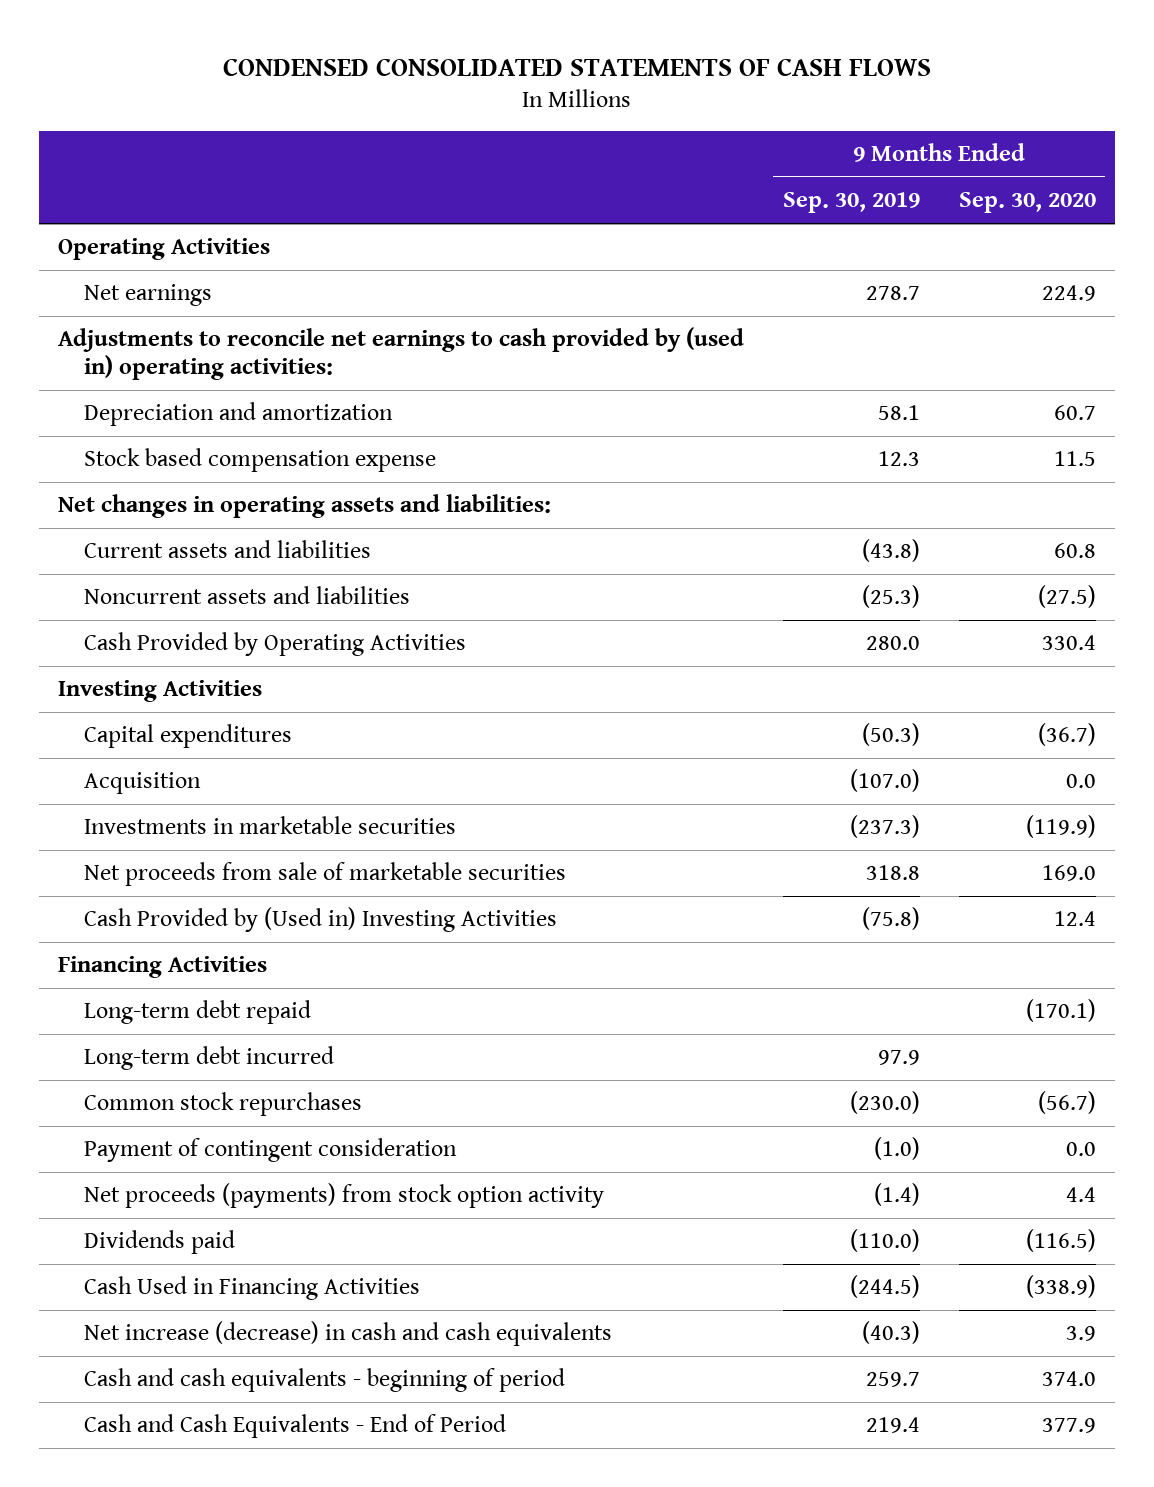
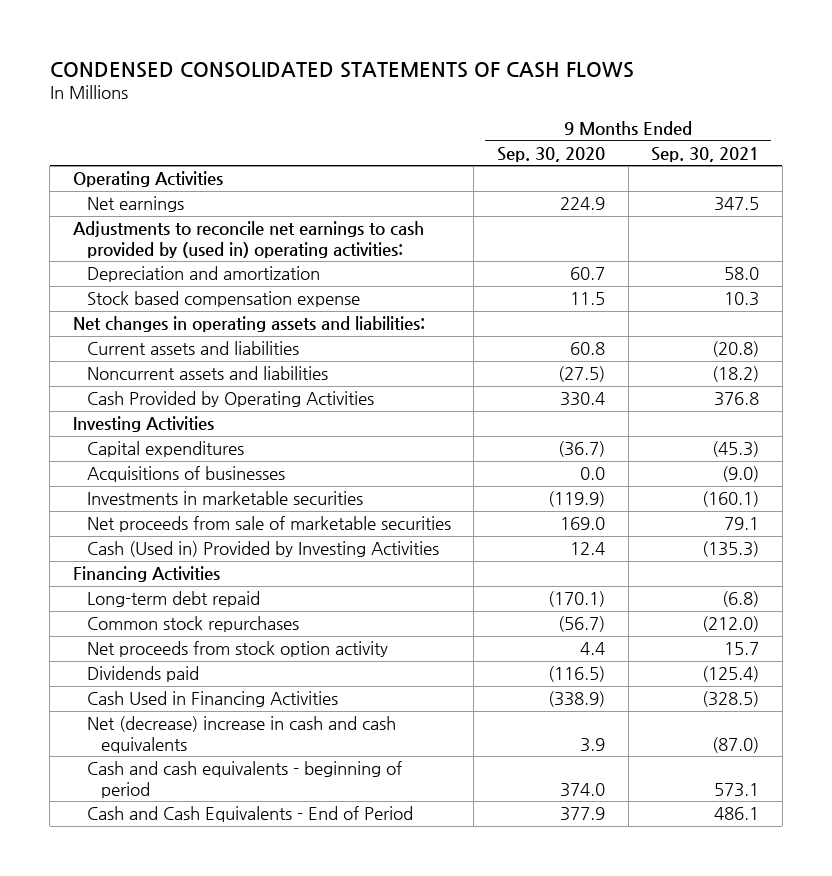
[782,192,920,214] Sep. 30, 2019 -> none
none -> [651,146,760,162] Sep. 30, 2021
[84,772,202,795] Acquisition -> [86,466,285,483] Acquisitions of businesses
[84,907,558,933] Cash Provided by (Used in) Investing Activities -> [86,541,439,558] Cash (Used in) Provided by Investing Activities
[84,1046,335,1071] Long-term debt incurred -> none
[84,1138,458,1163] Payment of contingent consideration -> none
[84,1183,605,1209] Net proceeds (payments) from stock option activity -> [86,641,388,658] Net proceeds from stock option activity
[84,1321,613,1347] Net increase (decrease) in cash and cash equivalents -> [86,716,396,753] Net (decrease) increase in cash and cash equivalents

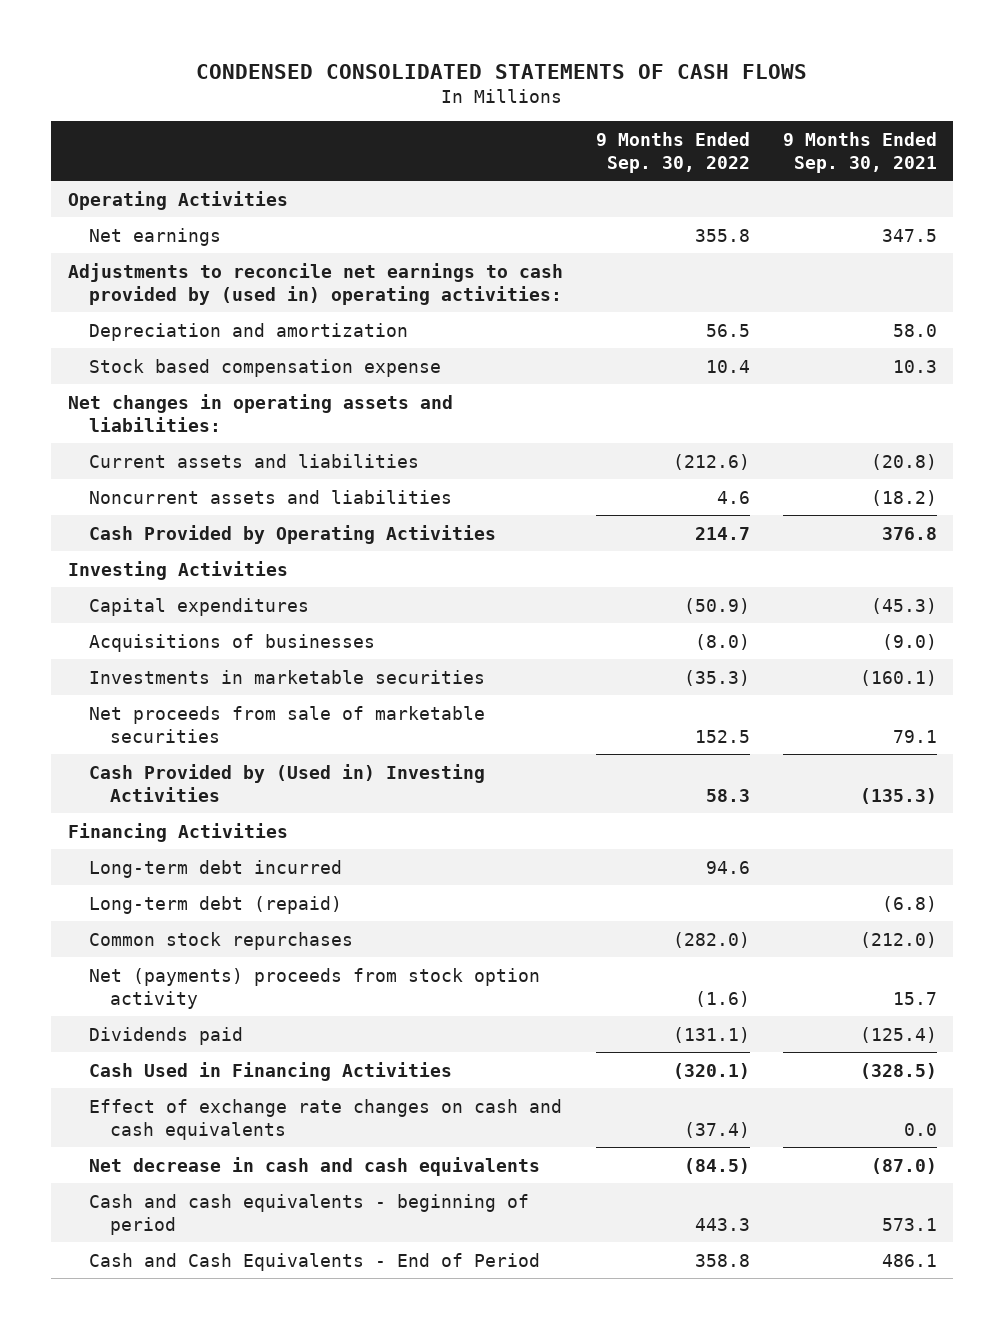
[496,146,605,162] Sep. 30, 2020 -> none
none -> [595,132,750,173] 9 Months Ended Sep. 30, 2022
[86,541,439,558] Cash (Used in) Provided by Investing Activities -> [88,763,485,802] Cash Provided by (Used in) Investing Activities
none -> [88,859,342,878] Long-term debt incurred
[86,591,260,608] Long-term debt repaid -> [88,895,342,914] Long-term debt (repaid)
[86,641,388,658] Net proceeds from stock option activity -> [88,967,540,1009] Net (payments) proceeds from stock option activity
none -> [88,1098,562,1140] Effect of exchange rate changes on cash and cash equivalents
[86,716,396,753] Net (decrease) increase in cash and cash equivalents -> [88,1156,540,1176] Net decrease in cash and cash equivalents

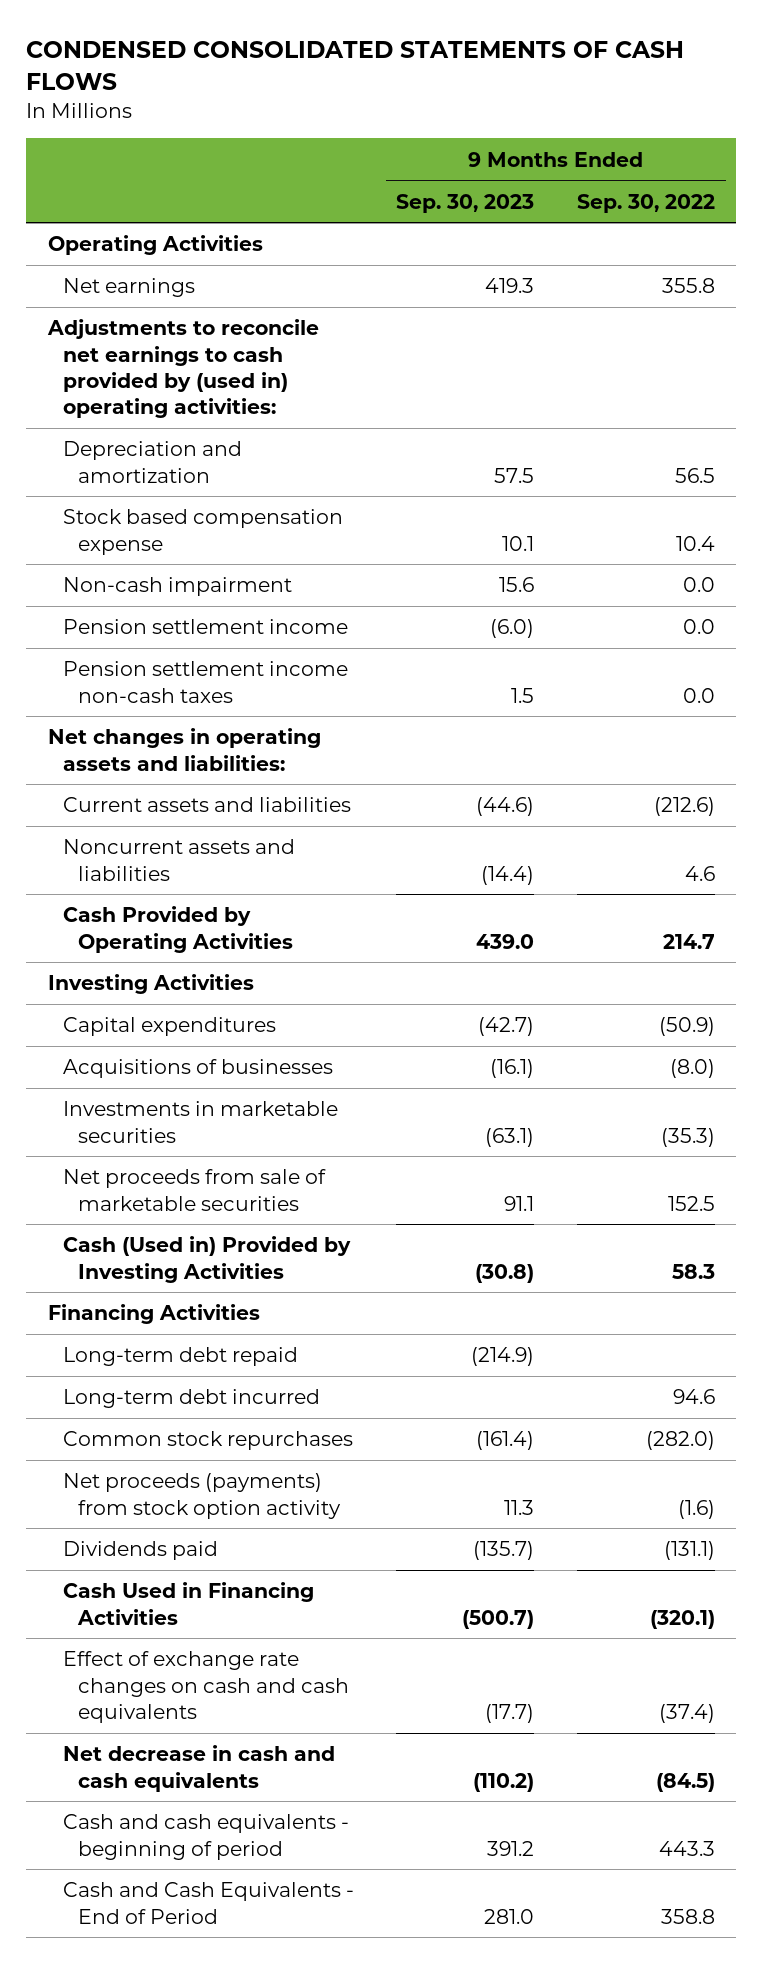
[782,132,937,173] 9 Months Ended Sep. 30, 2021 -> none
none -> [396,193,535,213] Sep. 30, 2023
none -> [62,577,292,597] Non-cash impairment
none -> [62,619,348,635] Pension settlement income
none -> [62,661,348,703] Pension settlement income non-cash taxes
[88,763,485,802] Cash Provided by (Used in) Investing Activities -> [62,1236,351,1283] Cash (Used in) Provided by Investing Activities
none -> [62,1347,298,1367] Long-term debt repaid
[88,895,342,914] Long-term debt (repaid) -> none
[88,967,540,1009] Net (payments) proceeds from stock option activity -> [62,1473,341,1519] Net proceeds (payments) from stock option activity

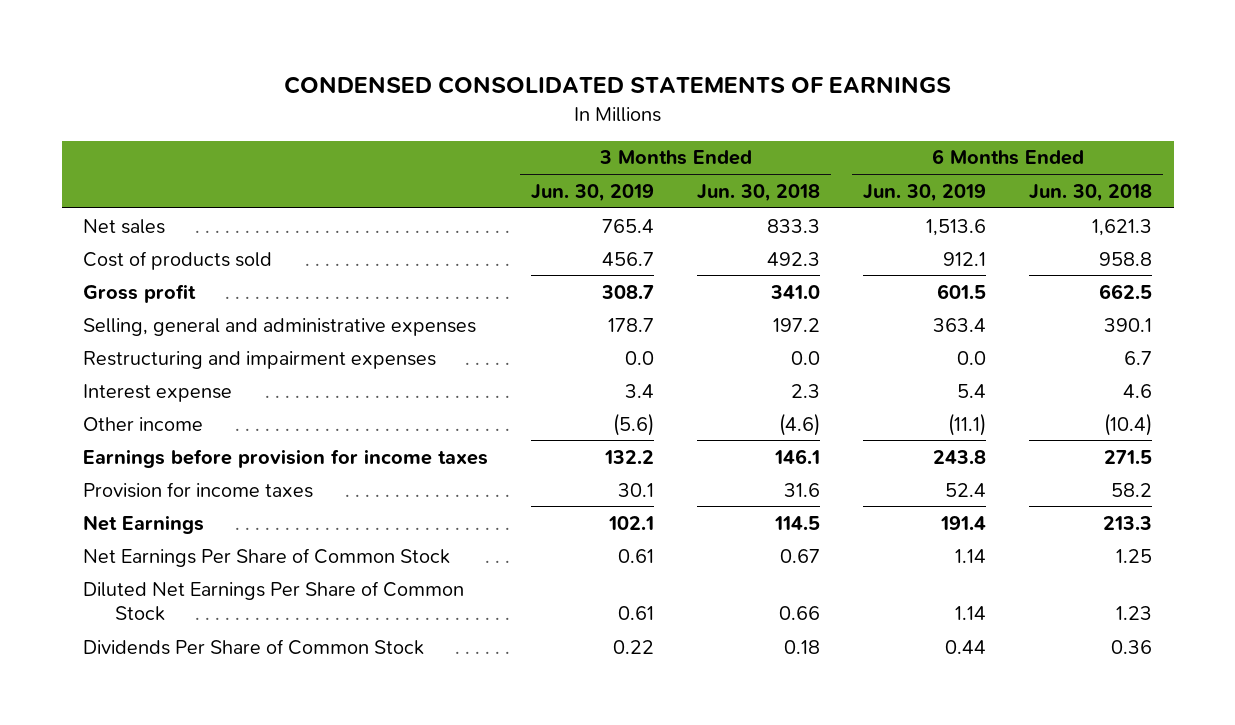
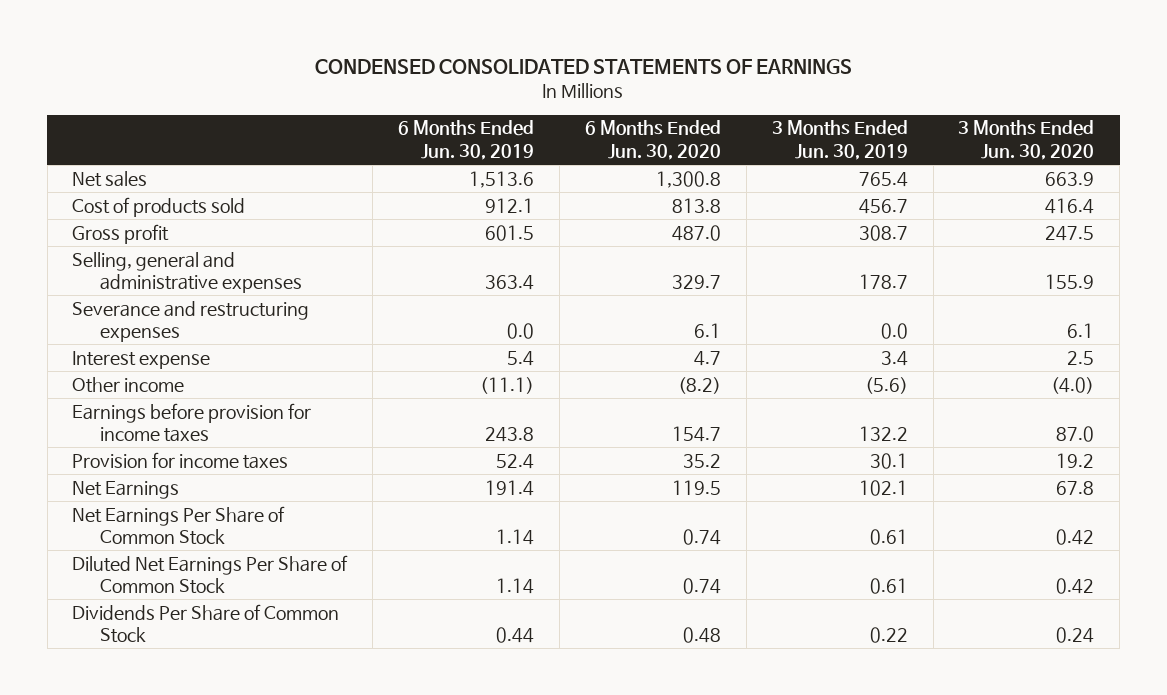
[697,183,821,202] Jun. 30, 2018 -> none
[1029,183,1153,202] Jun. 30, 2018 -> none
none -> [584,120,721,160] 6 Months Ended Jun. 30, 2020
none -> [958,120,1095,160] 3 Months Ended Jun. 30, 2020
[83,350,437,369] Restructuring and impairment expenses -> [72,300,310,343] Severance and restructuring expenses

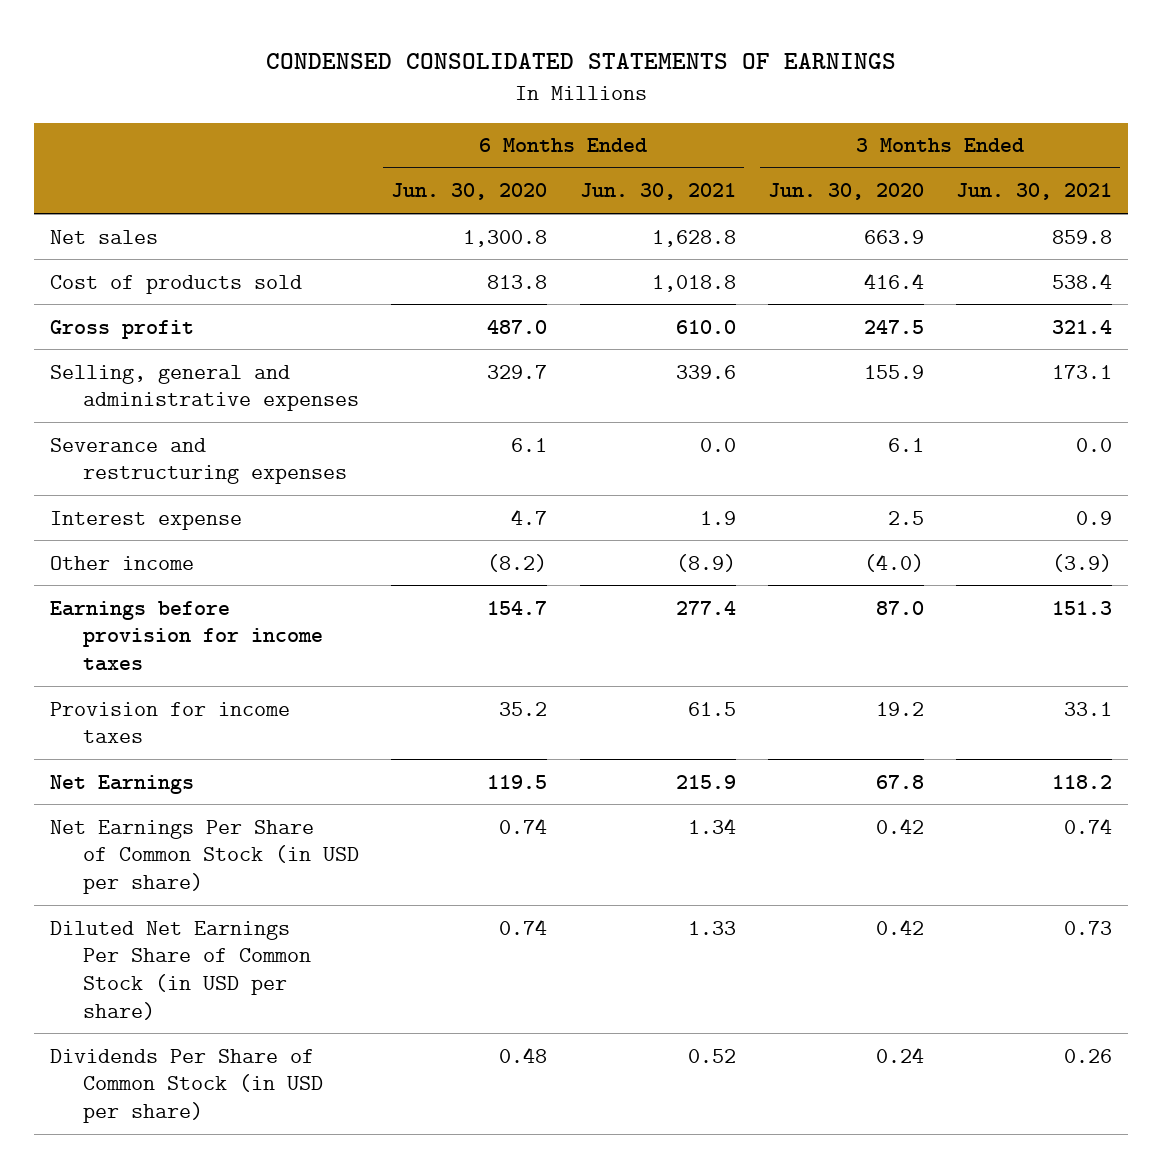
[398,120,535,160] 6 Months Ended Jun. 30, 2019 -> none
[771,120,908,160] 3 Months Ended Jun. 30, 2019 -> none
none -> [579,183,736,201] Jun. 30, 2021
none -> [955,183,1112,201] Jun. 30, 2021
[72,505,286,546] Net Earnings Per Share of Common Stock -> [50,819,360,895] Net Earnings Per Share of Common Stock (in USD per share)
[72,554,349,595] Diluted Net Earnings Per Share of Common Stock -> [50,920,312,1020] Diluted Net Earnings Per Share of Common Stock (in USD per share)
[72,603,340,644] Dividends Per Share of Common Stock -> [50,1048,324,1124] Dividends Per Share of Common Stock (in USD per share)

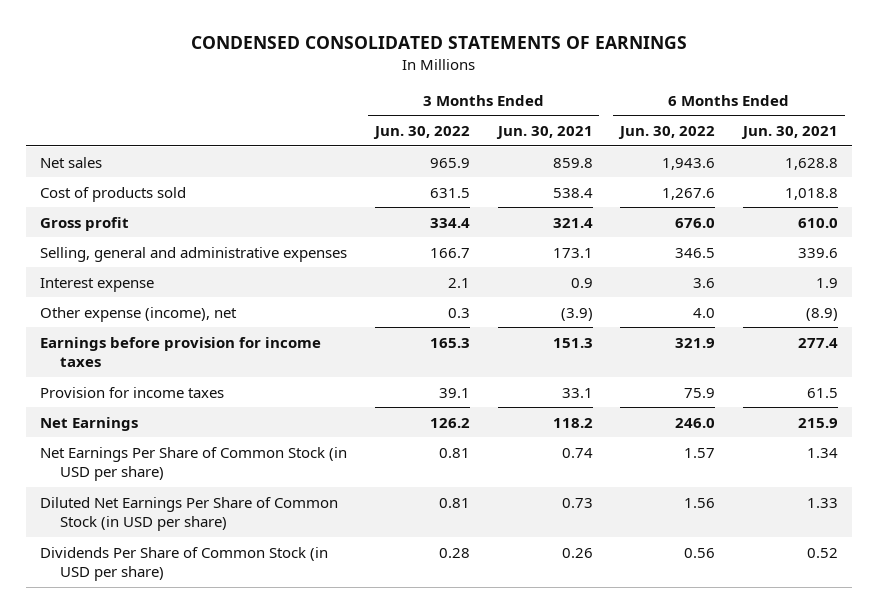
[391,183,548,201] Jun. 30, 2020 -> none
[767,183,924,201] Jun. 30, 2020 -> none
none -> [372,126,470,140] Jun. 30, 2022
none -> [618,126,716,140] Jun. 30, 2022
[50,437,348,485] Severance and restructuring expenses -> none
[50,555,195,570] Other income -> [39,306,237,322] Other expense (income), net

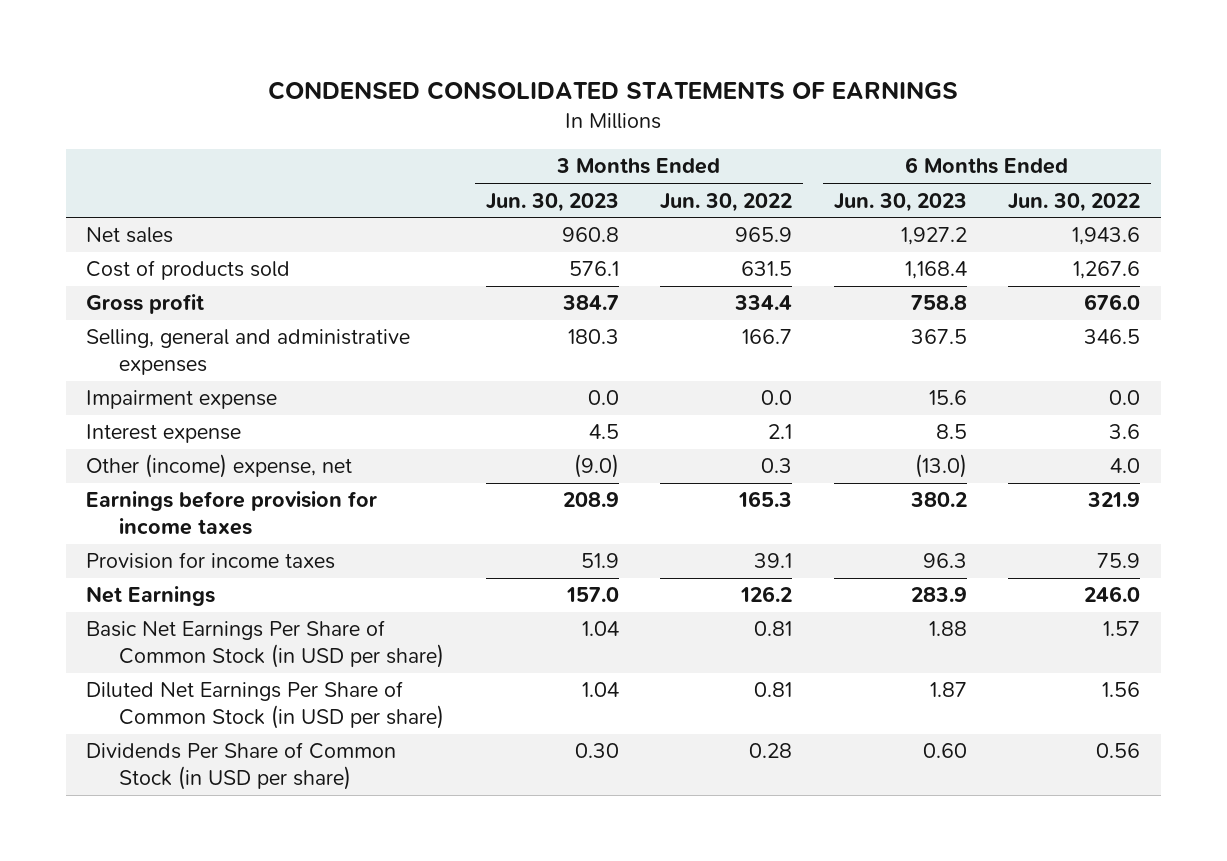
[495,126,593,140] Jun. 30, 2021 -> none
[741,126,839,140] Jun. 30, 2021 -> none
none -> [485,192,619,212] Jun. 30, 2023
none -> [833,192,967,212] Jun. 30, 2023
none -> [86,390,278,410] Impairment expense
[39,306,237,322] Other expense (income), net -> [86,454,353,479] Other (income) expense, net
[39,446,347,481] Net Earnings Per Share of Common Stock (in USD per share) -> [86,620,445,669] Basic Net Earnings Per Share of Common Stock (in USD per share)

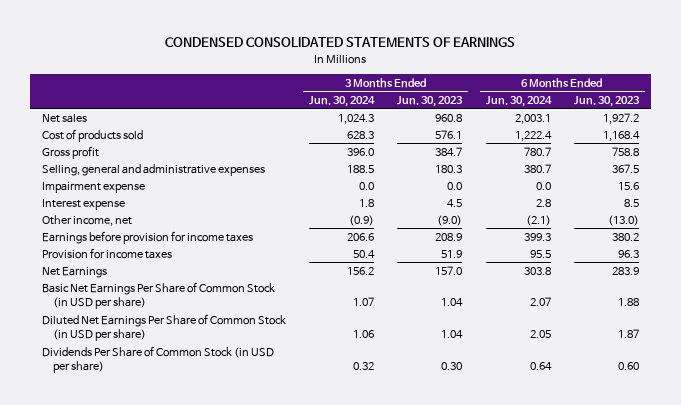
[660,192,793,212] Jun. 30, 2022 -> none
[1008,192,1141,212] Jun. 30, 2022 -> none
none -> [309,95,376,107] Jun. 30, 2024
none -> [485,95,552,107] Jun. 30, 2024
[86,454,353,479] Other (income) expense, net -> [41,214,132,226] Other income, net

